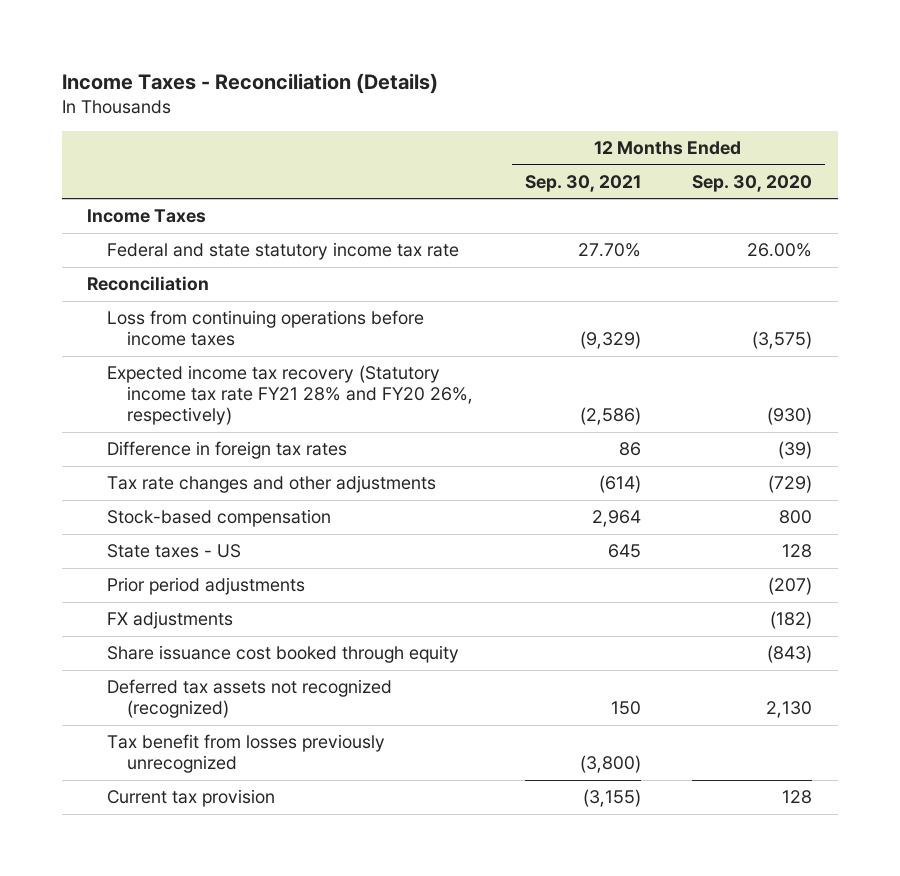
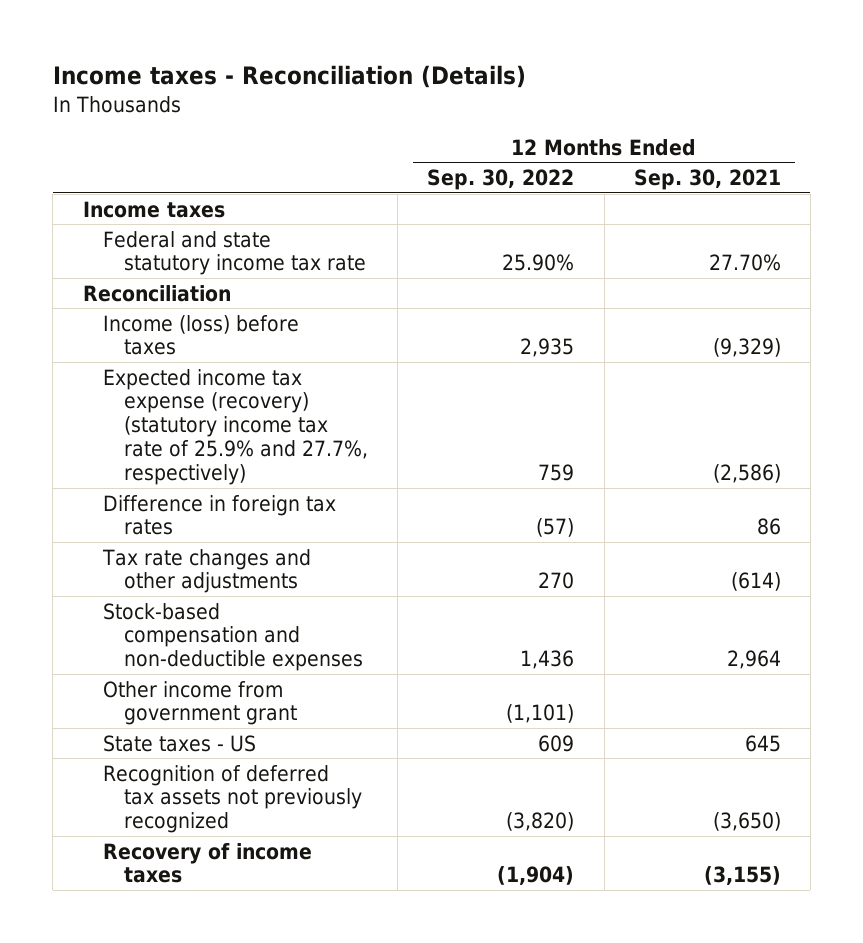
[61,73,438,95] Income Taxes - Reconciliation (Details) -> [52,65,526,89] Income taxes - Reconciliation (Details)
[692,174,813,192] Sep. 30, 2020 -> none
none -> [427,168,575,190] Sep. 30, 2022
[87,209,207,224] Income Taxes -> [82,200,225,218] Income taxes
[107,310,425,347] Loss from continuing operations before income taxes -> [103,314,300,356] Income (loss) before taxes
[107,365,473,426] Expected income tax recovery (Statutory income tax rate FY21 28% and FY20 26%, respectively) -> [103,368,369,485] Expected income tax expense (recovery) (statutory income tax rate of 25.9% and 27.7%, respectively)
[107,509,332,528] Stock-based compensation -> [103,602,364,672] Stock-based compensation and non-deductible expenses
none -> [103,680,298,726] Other income from government grant
[107,577,306,596] Prior period adjustments -> none
[107,611,234,630] FX adjustments -> none
[107,645,460,664] Share issuance cost booked through equity -> none
[107,734,386,774] Tax benefit from losses previously unrecognized -> none
[107,679,393,719] Deferred tax assets not recognized (recognized) -> [103,764,363,834] Recognition of deferred tax assets not previously recognized
[610,701,641,716] 150 -> [712,812,781,832] (3,650)
[107,789,276,808] Current tax provision -> [103,842,313,884] Recovery of income taxes

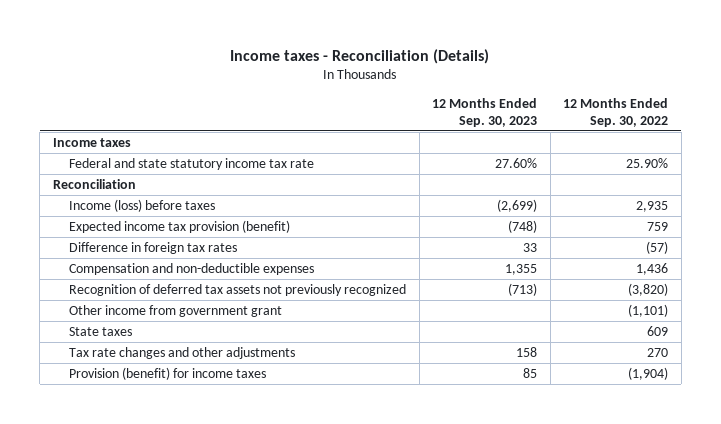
[633,168,781,190] Sep. 30, 2021 -> none
none -> [432,97,538,128] 12 Months Ended Sep. 30, 2023
[103,368,369,485] Expected income tax expense (recovery) (statutory income tax rate of 25.9% and 27.7%, respectively) -> [69,219,291,233] Expected income tax provision (benefit)
[103,734,257,752] State taxes - US -> none
[103,602,364,672] Stock-based compensation and non-deductible expenses -> [69,262,315,275] Compensation and non-deductible expenses
[103,680,298,726] Other income from government grant -> [69,304,283,317] Other income from government grant
none -> [69,326,133,336] State taxes
[102,548,312,594] Tax rate changes and other adjustments -> [69,346,296,359] Tax rate changes and other adjustments
[103,842,313,884] Recovery of income taxes -> [69,366,267,380] Provision (benefit) for income taxes

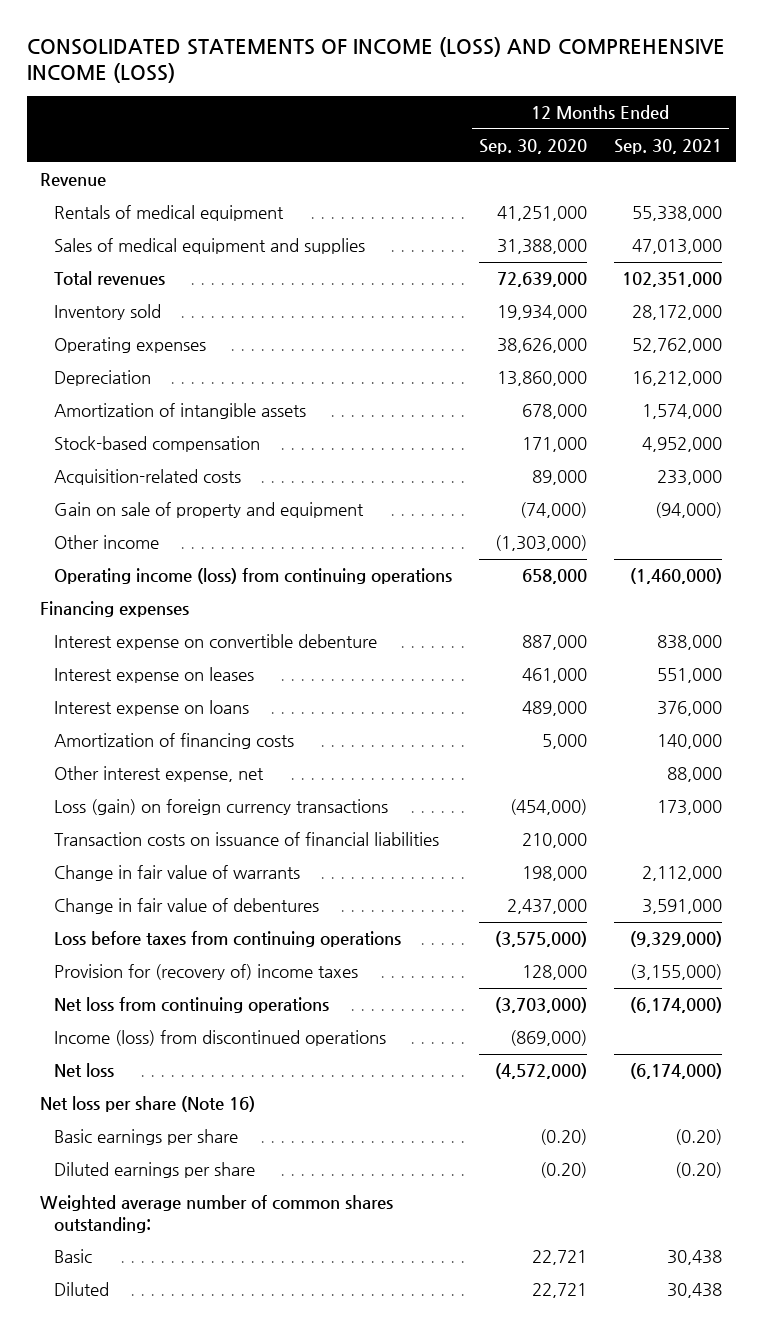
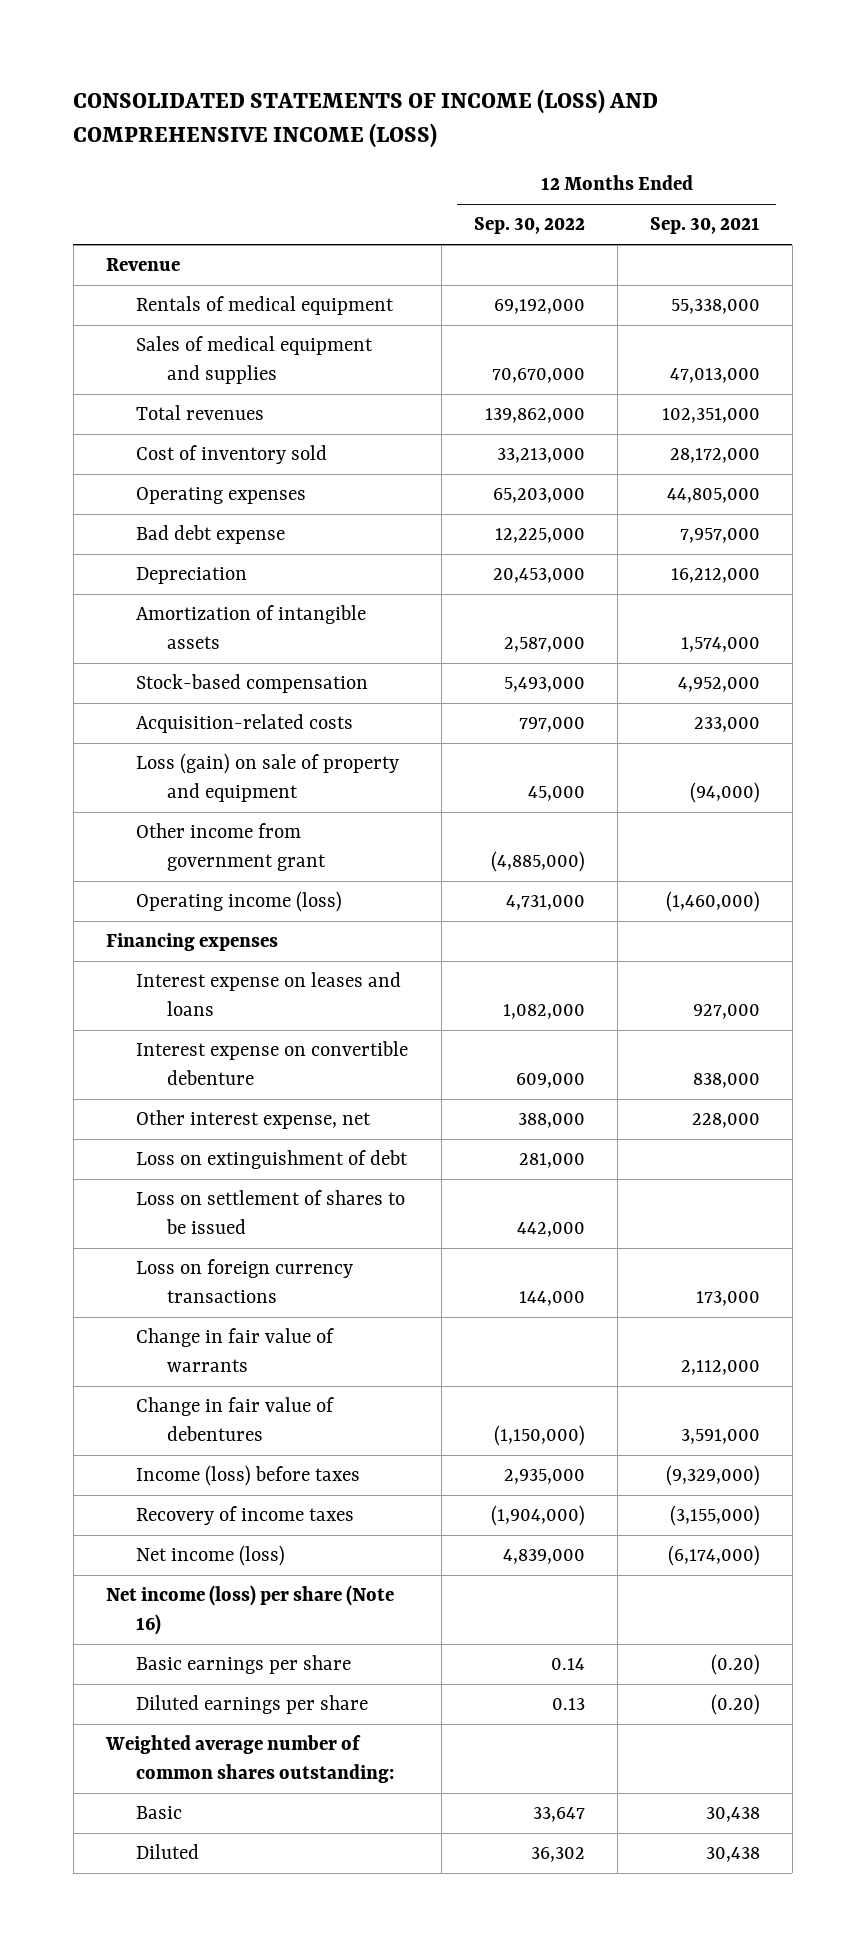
[478,139,587,155] Sep. 30, 2020 -> none
none -> [473,217,585,235] Sep. 30, 2022
[53,304,161,321] Inventory sold -> [136,445,328,465] Cost of inventory sold
[632,338,723,354] 52,762,000 -> [666,488,760,504] 44,805,000
none -> [136,525,286,545] Bad debt expense
[53,502,364,519] Gain on sale of property and equipment -> [136,753,400,802] Loss (gain) on sale of property and equipment
[53,535,159,550] Other income -> [136,823,326,871] Other income from government grant
[53,568,452,585] Operating income (loss) from continuing operations -> [136,891,343,913] Operating income (loss)
none -> [136,972,402,1016] Interest expense on leases and loans
[53,667,254,684] Interest expense on leases -> none
[53,700,249,717] Interest expense on loans -> none
[53,733,294,750] Amortization of financing costs -> none
[53,832,439,847] Transaction costs on issuance of financial liabilities -> none
[667,767,723,783] 88,000 -> [691,1113,760,1129] 228,000
none -> [136,1150,409,1170] Loss on extinguishment of debt
none -> [136,1190,406,1234] Loss on settlement of shares to be issued
[53,799,388,816] Loss (gain) on foreign currency transactions -> [136,1259,354,1303] Loss on foreign currency transactions
[53,997,329,1014] Net loss from continuing operations -> none
[53,1030,386,1047] Income (loss) from discontinued operations -> none
[53,931,401,948] Loss before taxes from continuing operations -> [136,1465,361,1487] Income (loss) before taxes
[53,964,358,981] Provision for (recovery of) income taxes -> [136,1506,355,1526] Recovery of income taxes
[53,1063,114,1078] Net loss -> [136,1545,286,1567] Net income (loss)
[40,1096,256,1113] Net loss per share (Note 16) -> [105,1585,394,1635] Net income (loss) per share (Note 16)

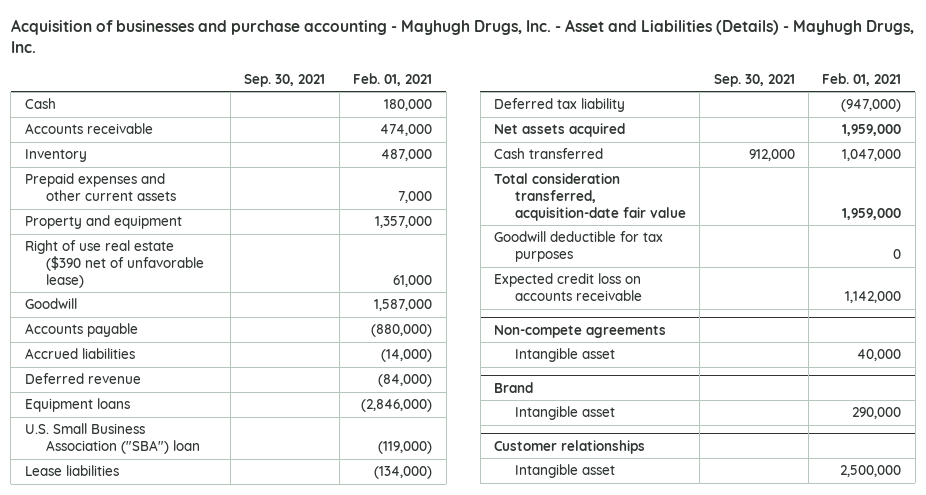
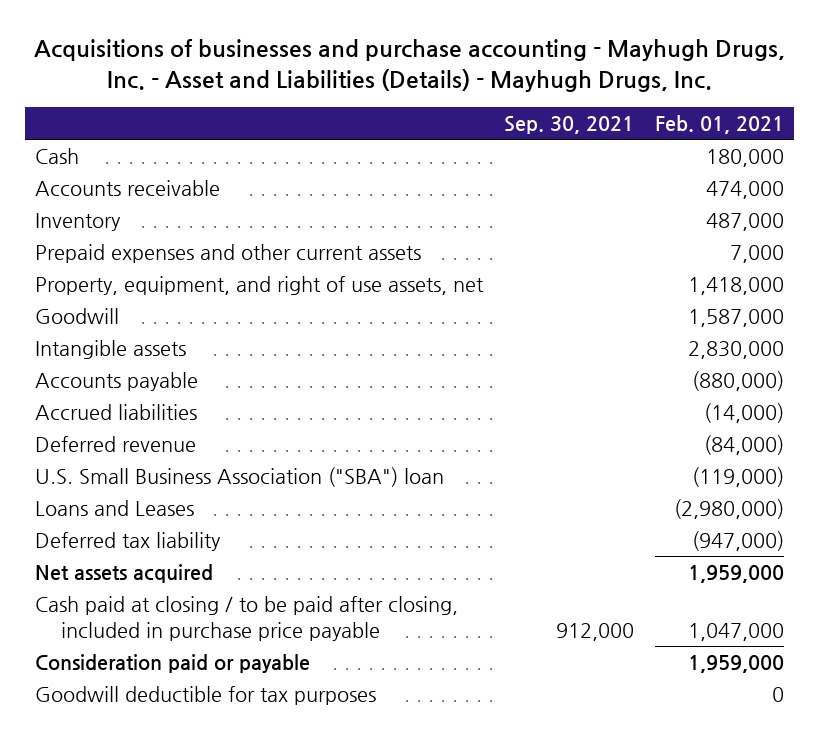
[10,18,914,53] Acquisition of businesses and purchase accounting - Mayhugh Drugs, Inc. - Asset and Liabilities (Details) - Mayhugh Drugs, Inc. -> [33,38,785,92] Acquisitions of businesses and purchase accounting - Mayhugh Drugs, Inc. - Asset and Liabilities (Details) - Mayhugh Drugs, Inc.
[24,240,204,288] Right of use real estate ($390 net of unfavorable lease) -> none
[24,215,182,230] Property and equipment -> [35,276,485,296] Property, equipment, and right of use assets, net
[375,216,433,229] 1,357,000 -> [687,277,784,296] 1,418,000
none -> [35,340,187,360] Intangible assets
[24,398,130,413] Equipment loans -> none
[24,465,119,477] Lease liabilities -> none
none -> [35,500,195,517] Loans and Leases
[494,148,604,160] Cash transferred -> [35,596,459,641] Cash paid at closing / to be paid after closing, included in purchase price payable
[494,173,686,221] Total consideration transferred, acquisition-date fair value -> [35,654,311,674] Consideration paid or payable
[494,273,642,301] Expected credit loss on accounts receivable -> none
[494,324,667,338] Non-compete agreements -> none
[514,348,615,363] Intangible asset -> none
[494,381,534,393] Brand -> none
[514,406,615,421] Intangible asset -> none
[494,439,646,454] Customer relationships -> none
[514,464,615,479] Intangible asset -> none

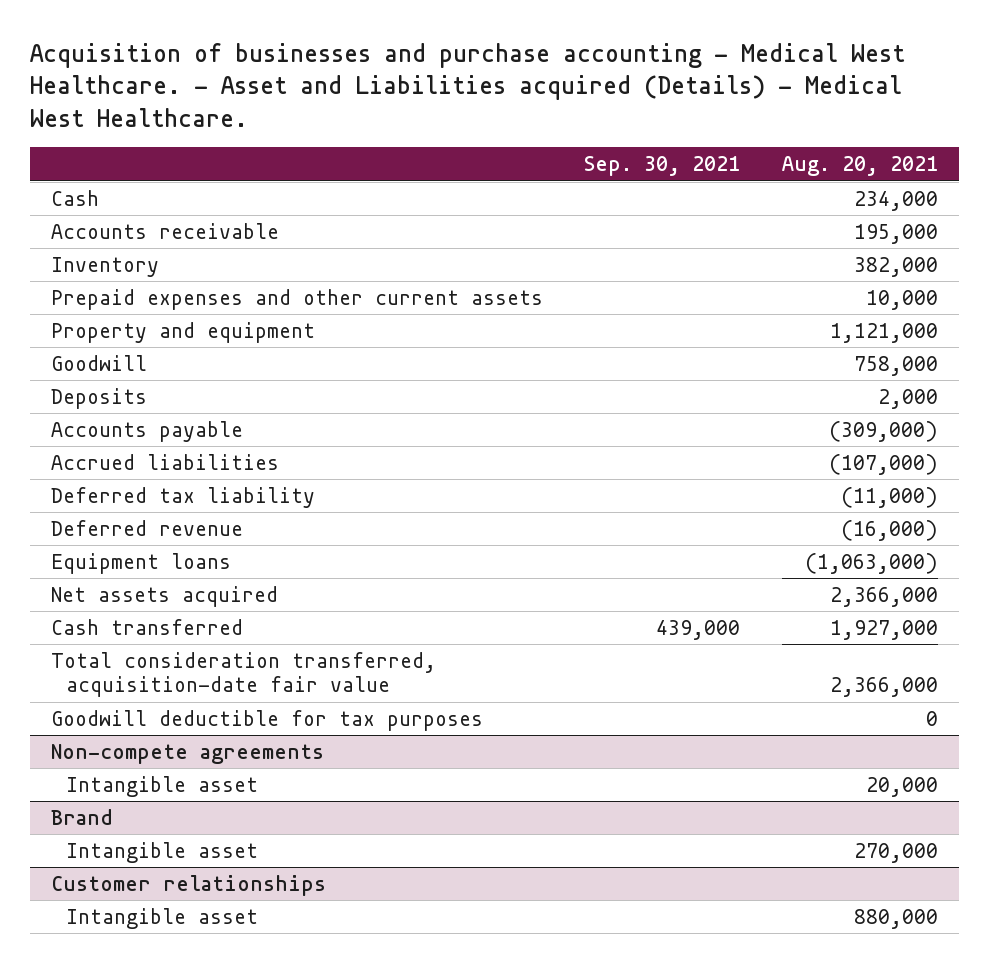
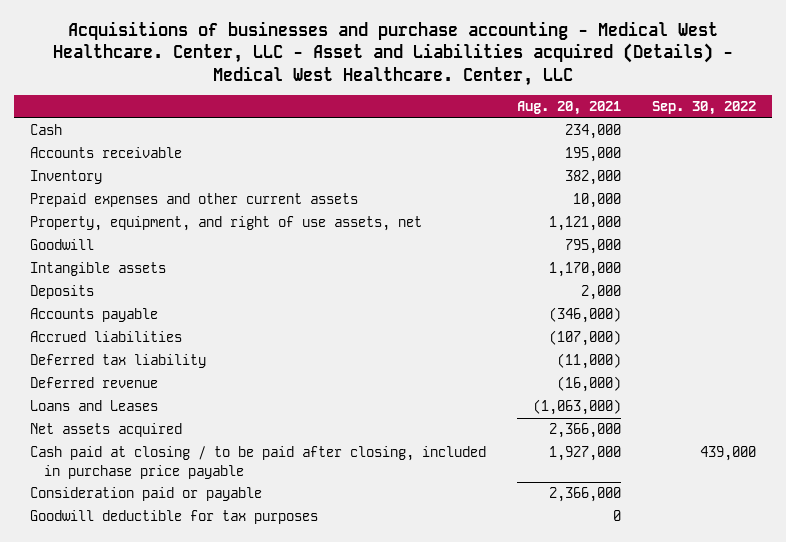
[29,42,905,127] Acquisition of businesses and purchase accounting - Medical West Healthcare. - Asset and Liabilities acquired (Details) - Medical West Healthcare. -> [53,21,734,86] Acquisitions of businesses and purchase accounting - Medical West Healthcare. Center, LLC - Asset and Liabilities acquired (Details) - Medical West Healthcare. Center, LLC
[584,156,741,177] Sep. 30, 2021 -> none
none -> [652,101,757,116] Sep. 30, 2022
[50,321,315,343] Property and equipment -> [29,216,422,232] Property, equipment, and right of use assets, net
[854,355,939,376] 758,000 -> [565,239,622,255] 795,000
none -> [29,262,166,277] Intangible assets
[829,420,939,442] (309,000) -> [549,307,622,324] (346,000)
[50,552,231,574] Equipment loans -> [29,400,158,412] Loans and Leases
[50,618,243,635] Cash transferred -> [29,446,486,479] Cash paid at closing / to be paid after closing, included in purchase price payable
[50,651,436,698] Total consideration transferred, acquisition-date fair value -> [29,487,262,502] Consideration paid or payable
[50,743,324,764] Non-compete agreements -> none
[65,775,258,797] Intangible asset -> none
[50,808,113,825] Brand -> none
[65,841,258,863] Intangible asset -> none
[50,874,326,896] Customer relationships -> none
[65,907,258,929] Intangible asset -> none

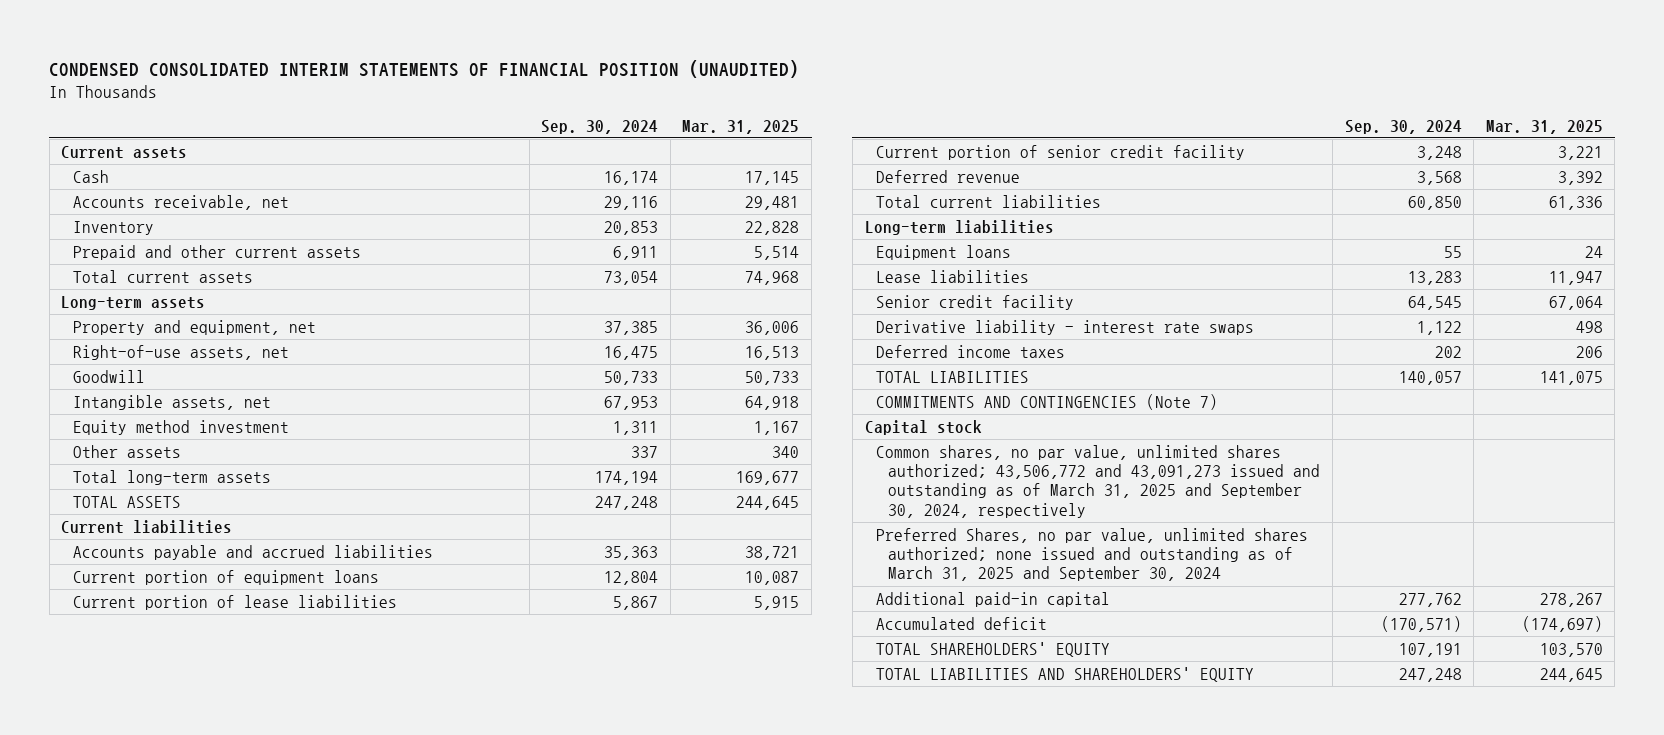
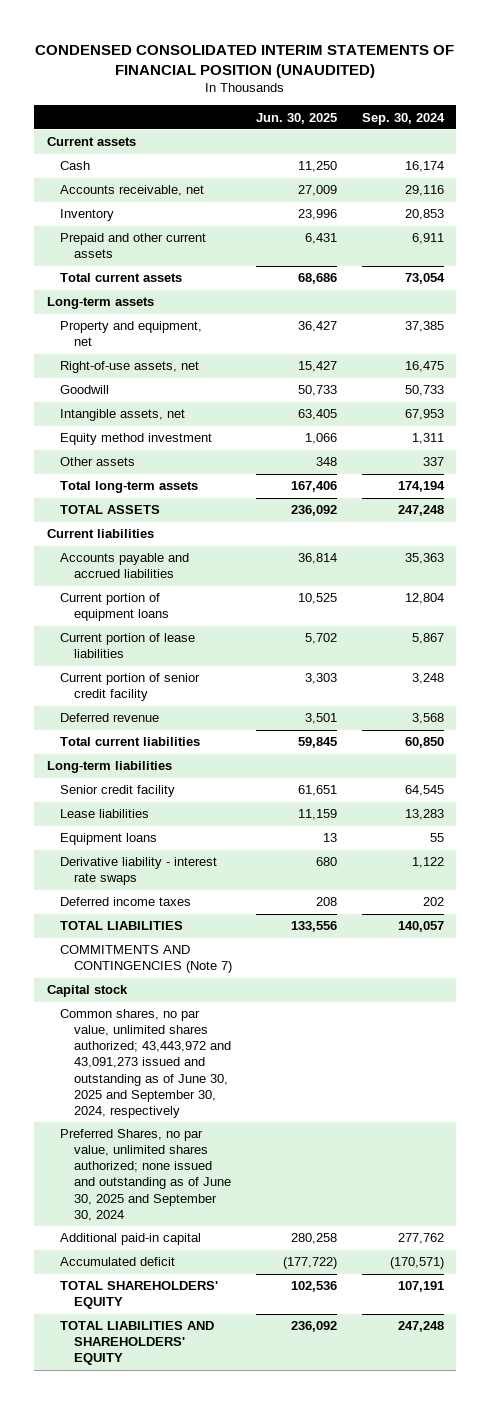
[682,119,800,134] Mar. 31, 2025 -> none
none -> [256,112,338,124] Jun. 30, 2025
[876,269,1030,283] Lease liabilities -> [60,809,150,819] Lease liabilities
[876,244,1012,260] Equipment loans -> [60,833,158,846] Equipment loans
[876,444,1321,518] Common shares, no par value, unlimited shares authorized; 43,506,772 and 43,091,273 issued and outstanding as of March 31, 2025 and September 30, 2024, respectively -> [60,1009,231,1118] Common shares, no par value, unlimited shares authorized; 43,443,972 and 43,091,273 issued and outstanding as of June 30, 2025 and September 30, 2024, respectively
[876,527,1309,582] Preferred Shares, no par value, unlimited shares authorized; none issued and outstanding as of March 31, 2025 and September 30, 2024 -> [60,1129,231,1221] Preferred Shares, no par value, unlimited shares authorized; none issued and outstanding as of June 30, 2025 and September 30, 2024

